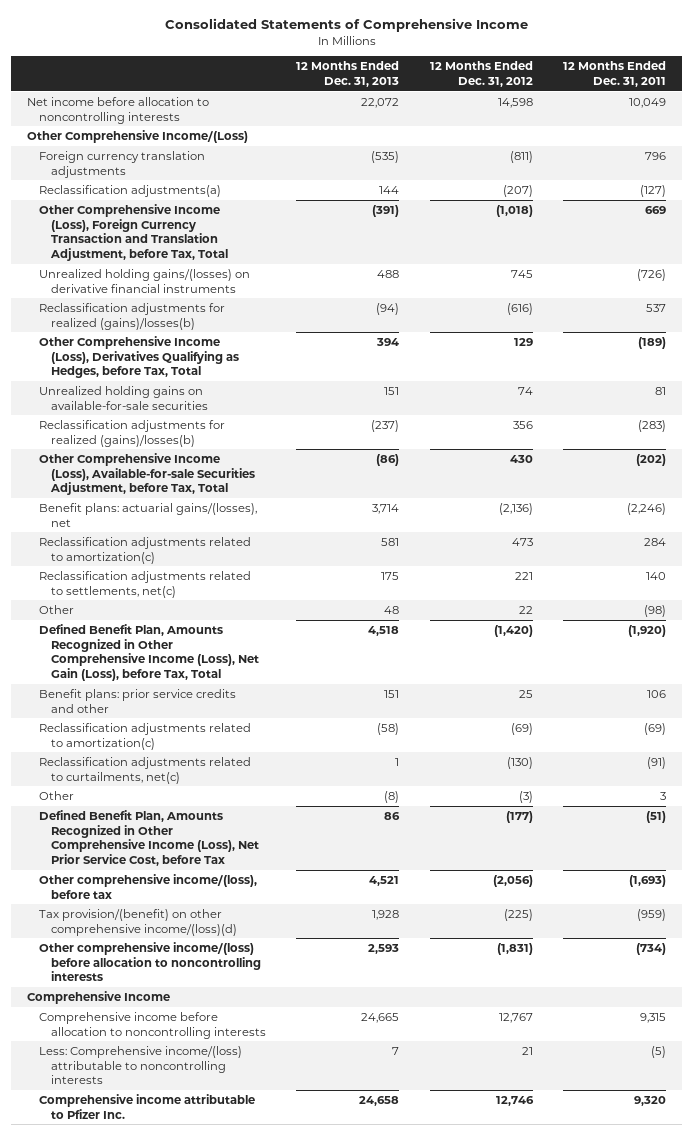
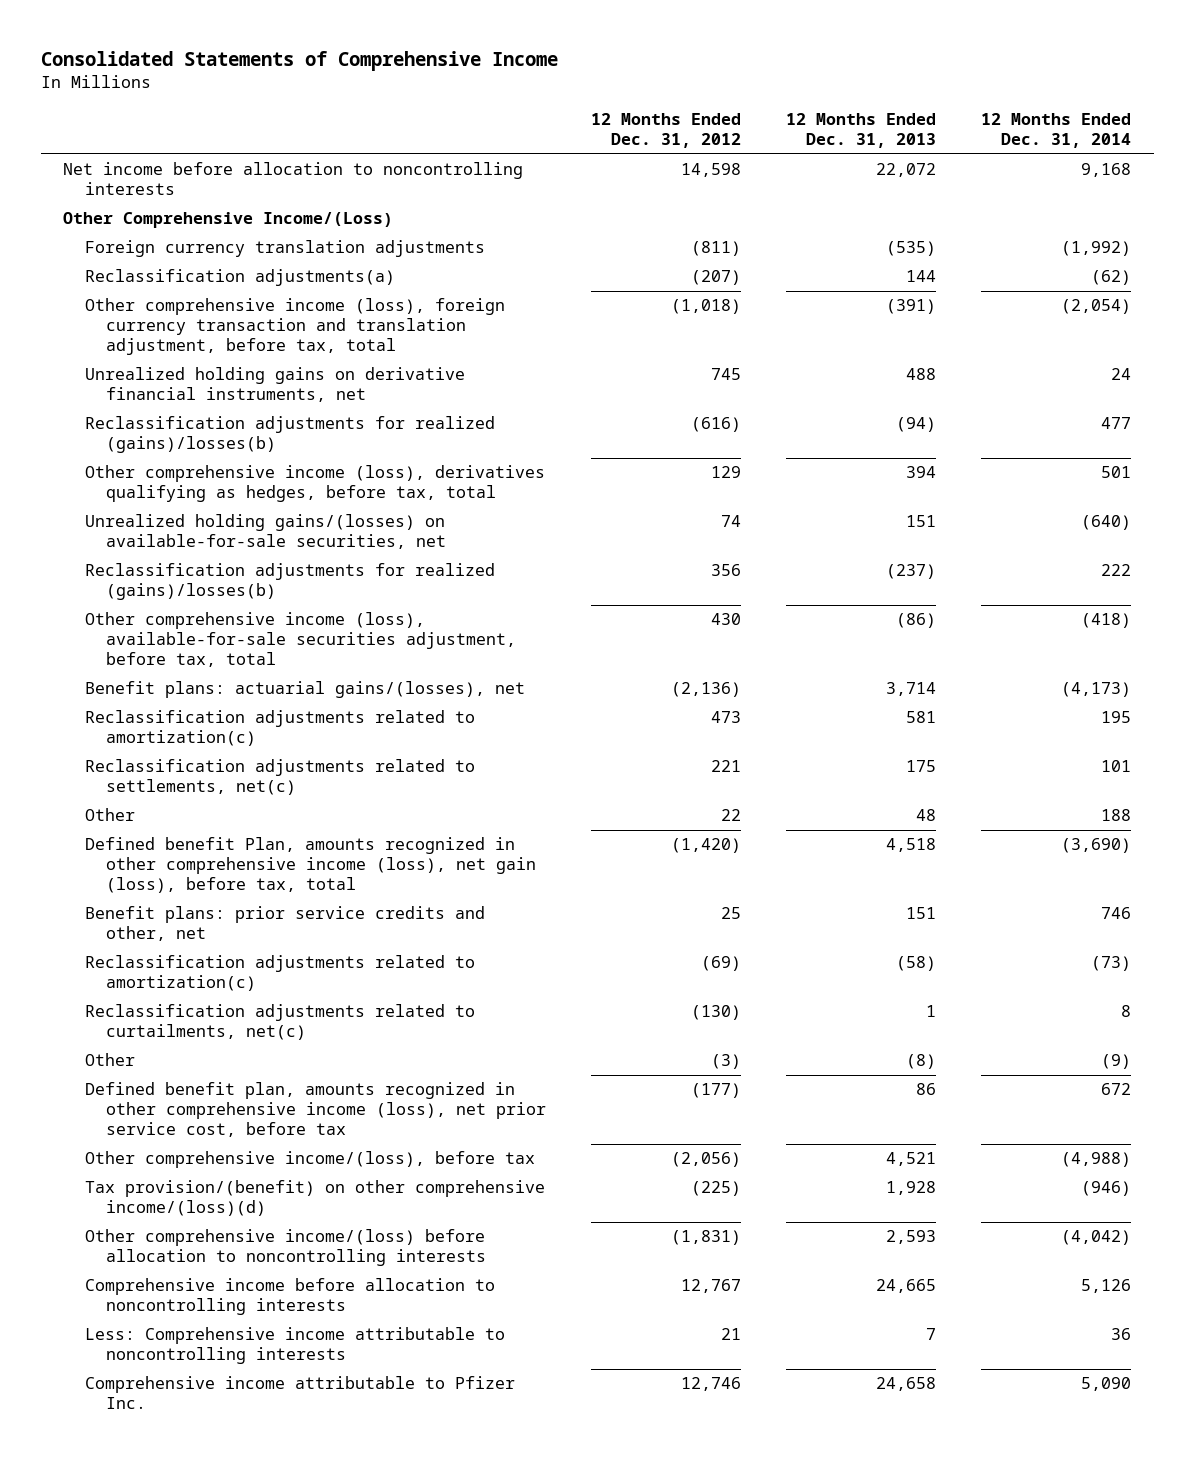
[563,61,667,87] 12 Months Ended Dec. 31, 2011 -> none
none -> [981,113,1132,149] 12 Months Ended Dec. 31, 2014
[38,203,229,262] Other Comprehensive Income (Loss), Foreign Currency Transaction and Translation Adjustment, before Tax, Total -> [84,298,505,356] Other comprehensive income (loss), foreign currency transaction and translation adjustment, before tax, total
[38,268,250,293] Unrealized holding gains/(losses) on derivative financial instruments -> [84,367,465,403] Unrealized holding gains on derivative financial instruments, net
[38,335,240,379] Other Comprehensive Income (Loss), Derivatives Qualifying as Hedges, before Tax, Total -> [84,465,545,503] Other comprehensive income (loss), derivatives qualifying as hedges, before tax, total
[38,385,209,410] Unrealized holding gains on available-for-sale securities -> [84,514,447,550] Unrealized holding gains/(losses) on available-for-sale securities, net
[38,452,256,496] Other Comprehensive Income (Loss), Available-for-sale Securities Adjustment, before Tax, Total -> [84,612,517,668] Other comprehensive income (loss), available-for-sale securities adjustment, before tax, total
[38,623,260,682] Defined Benefit Plan, Amounts Recognized in Other Comprehensive Income (Loss), Net Gain (Loss), before Tax, Total -> [84,837,537,894] Defined benefit Plan, amounts recognized in other comprehensive income (loss), net gain (loss), before tax, total
[38,688,236,713] Benefit plans: prior service credits and other -> [84,906,485,942] Benefit plans: prior service credits and other, net
[38,809,260,867] Defined Benefit Plan, Amounts Recognized in Other Comprehensive Income (Loss), Net Prior Service Cost, before Tax -> [84,1082,547,1138] Defined benefit plan, amounts recognized in other comprehensive income (loss), net prior service cost, before tax
[26,990,170,1004] Comprehensive Income -> none
[38,1045,242,1085] Less: Comprehensive income/(loss) attributable to noncontrolling interests -> [84,1327,505,1365] Less: Comprehensive income attributable to noncontrolling interests

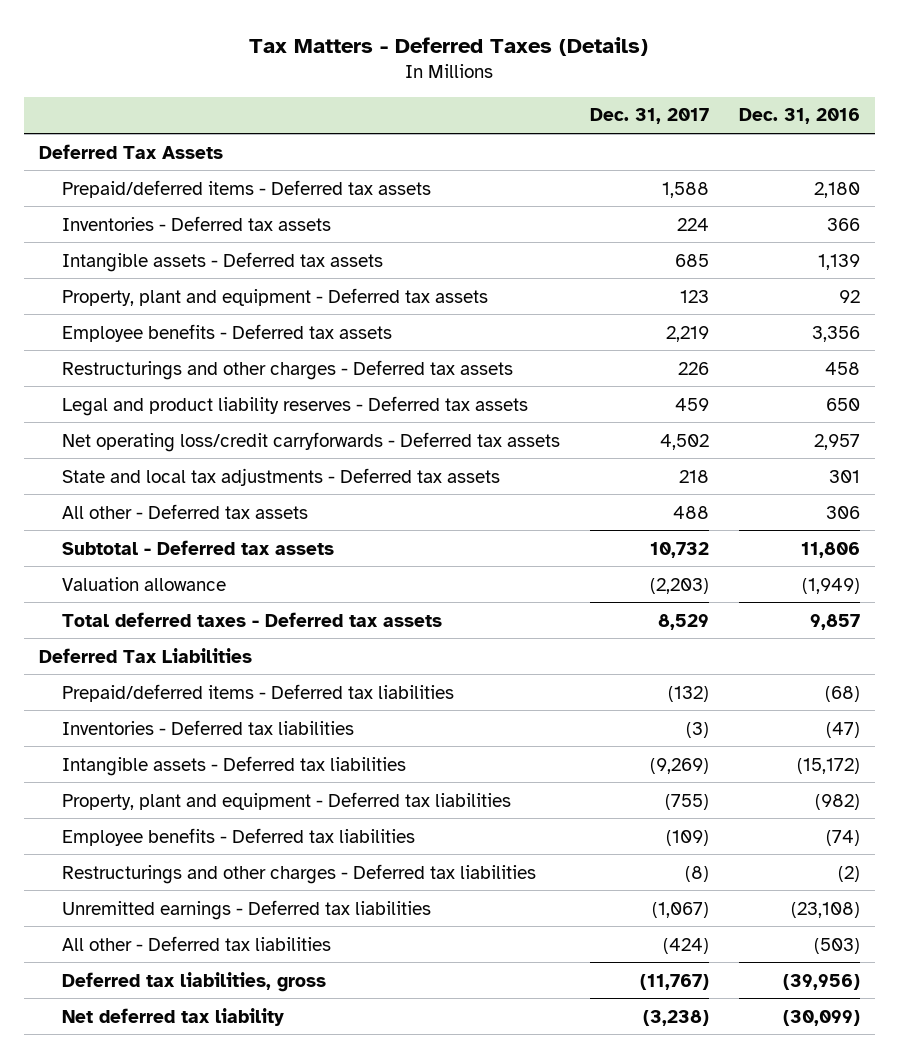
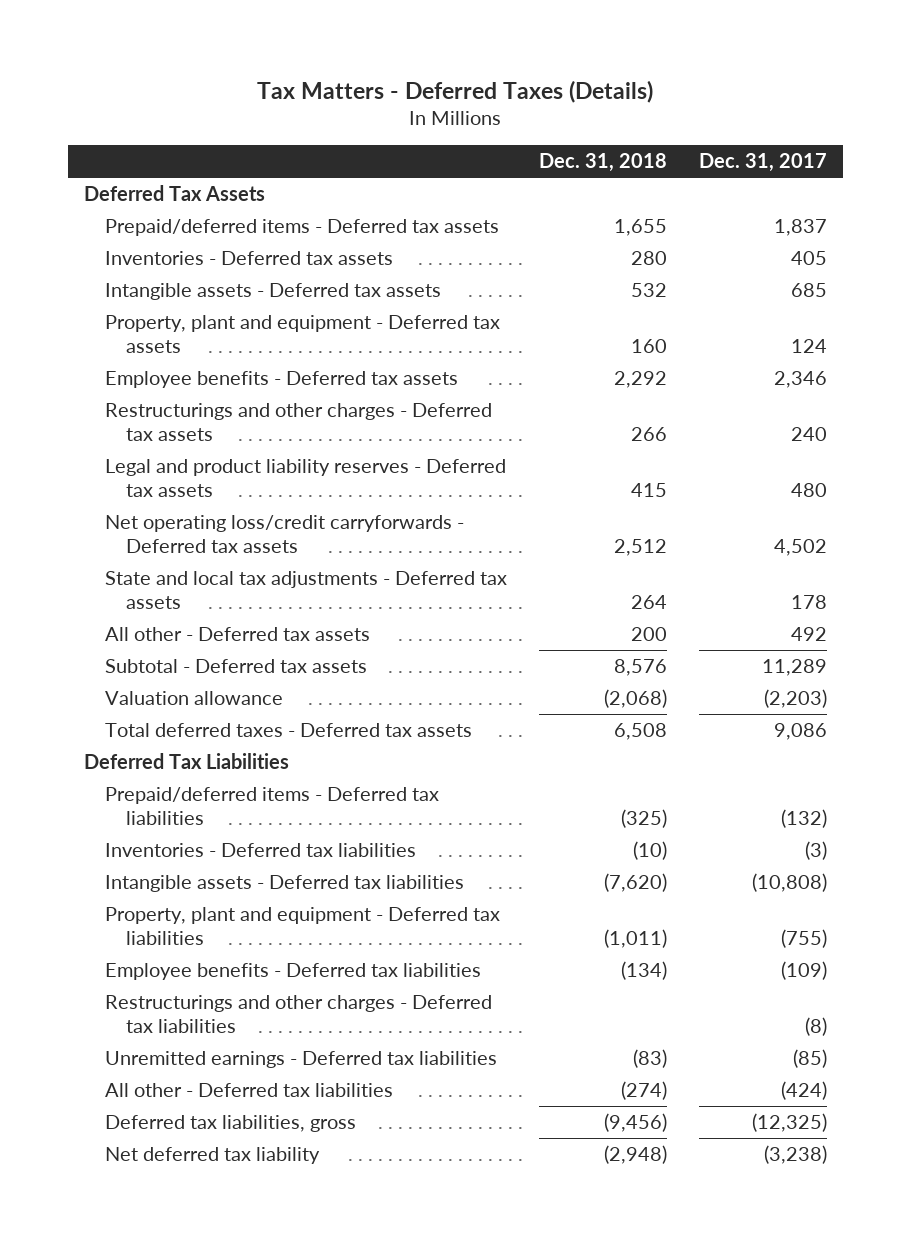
[739,108,861,125] Dec. 31, 2016 -> none
none -> [538,153,667,173] Dec. 31, 2018
[661,181,709,198] 1,588 -> [773,219,827,237] 1,837
[676,217,709,231] 224 -> [790,251,827,266] 405
[679,289,709,303] 123 -> [790,339,827,354] 124
[665,325,709,342] 2,219 -> [773,371,827,389] 2,346
[677,361,709,375] 226 -> [790,427,827,442] 240
[674,397,709,411] 459 -> [790,483,827,498] 480
[678,469,709,483] 218 -> [790,595,827,610] 178
[672,505,709,519] 488 -> [790,627,827,642] 492
[649,541,709,558] 10,732 -> [761,659,827,677] 11,289
[657,613,709,630] 8,529 -> [773,723,827,741] 9,086
[649,757,709,774] (9,269) -> [751,873,827,893] (10,808)
[651,901,709,918] (1,067) -> [792,1049,827,1069] (85)
[639,973,709,990] (11,767) -> [751,1113,827,1133] (12,325)

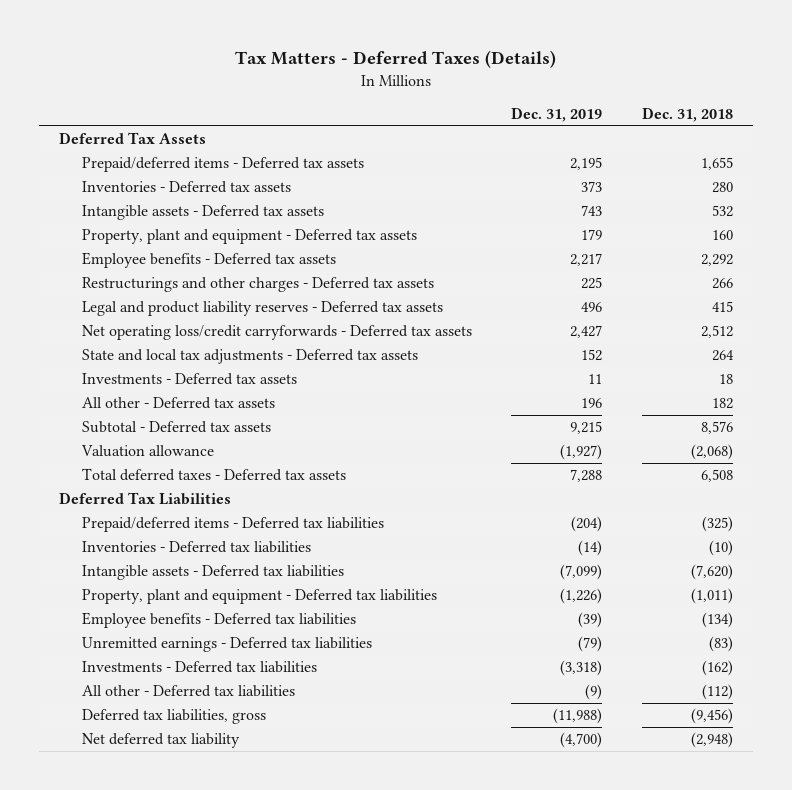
[698,153,827,173] Dec. 31, 2017 -> none
none -> [511,106,603,122] Dec. 31, 2019
none -> [81,373,297,386] Investments - Deferred tax assets
[630,627,667,642] 200 -> [711,398,733,410] 182
[105,995,493,1034] Restructurings and other charges - Deferred tax liabilities -> none
none -> [81,661,317,674] Investments - Deferred tax liabilities
[620,1081,667,1101] (274) -> [701,684,733,701] (112)

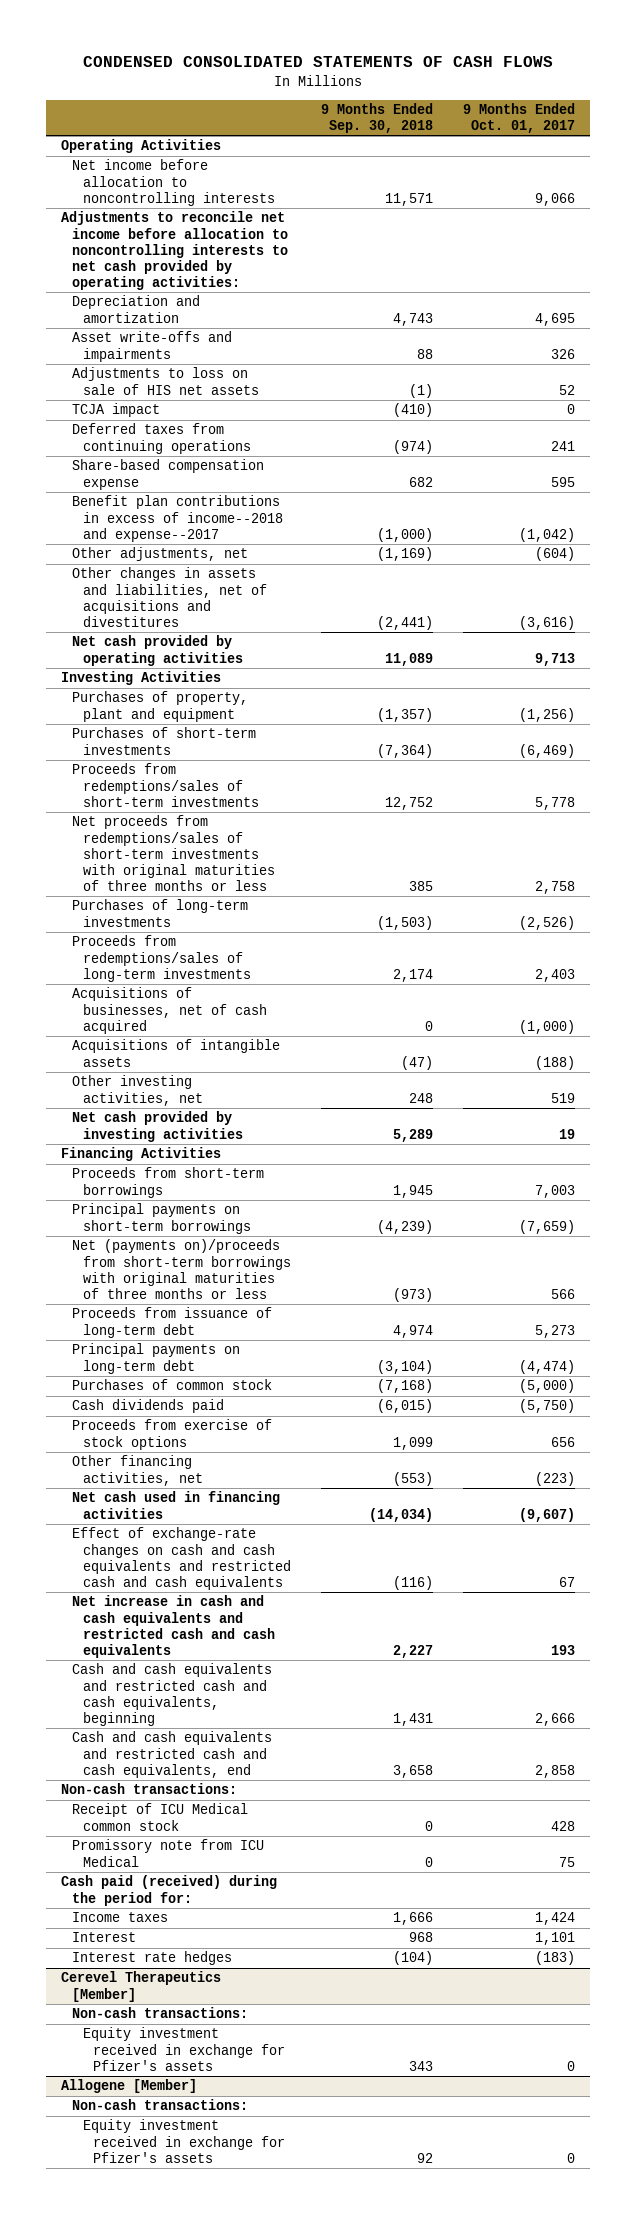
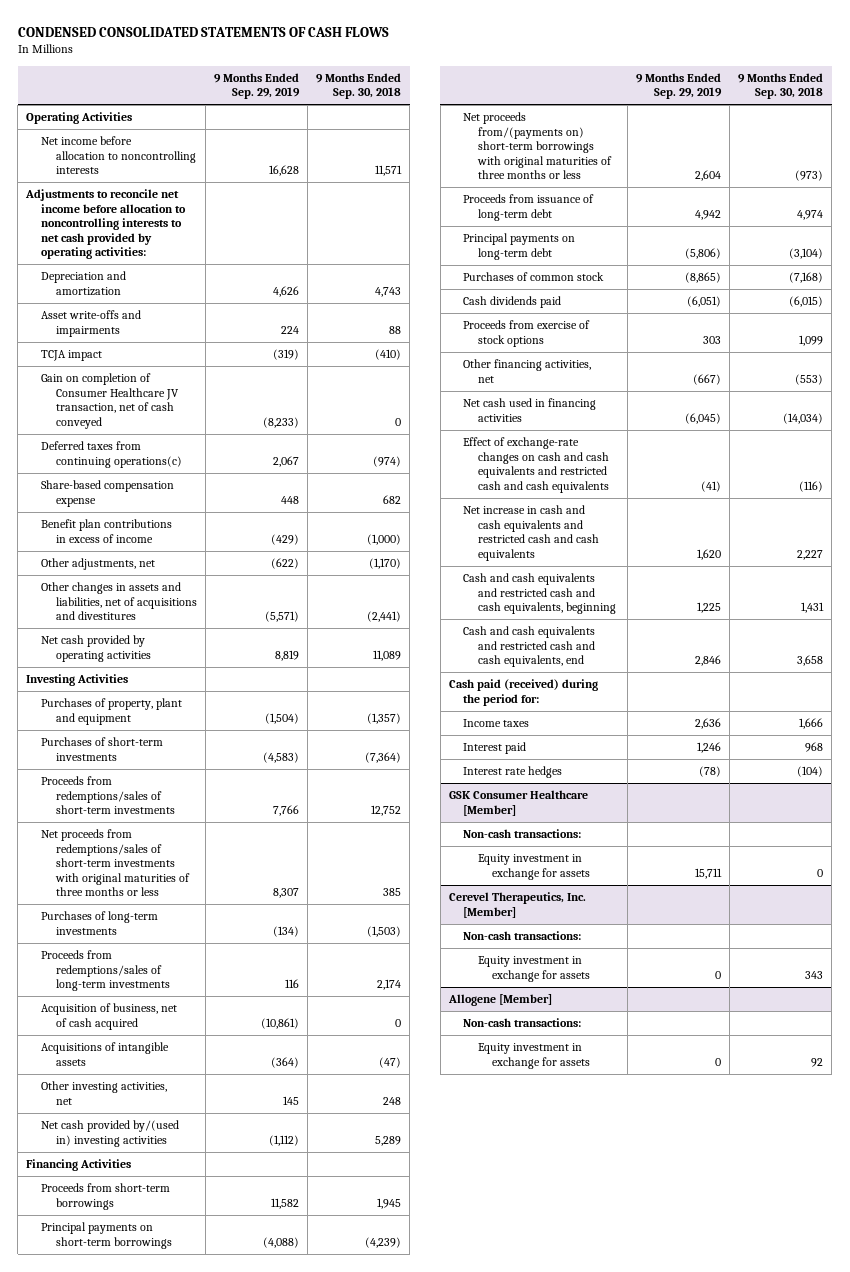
[462,102,575,134] 9 Months Ended Oct. 01, 2017 -> none
none -> [213,72,300,100] 9 Months Ended Sep. 29, 2019
[71,367,259,395] Adjustments to loss on sale of HIS net assets -> none
none -> [40,373,179,429] Gain on completion of Consumer Healthcare JV transaction, net of cash conveyed
[71,423,251,454] Deferred taxes from continuing operations -> [40,441,182,468] Deferred taxes from continuing operations(c)
[71,495,283,542] Benefit plan contributions in excess of income--2018 and expense--2017 -> [40,519,172,543] Benefit plan contributions in excess of income
[376,547,433,562] (1,169) -> [368,558,401,570] (1,170)
[71,987,267,1034] Acquisitions of businesses, net of cash acquired -> [40,1003,177,1030] Acquisition of business, net of cash acquired
[71,1111,243,1142] Net cash provided by investing activities -> [40,1120,179,1147] Net cash provided by/(used in) investing activities
[71,1239,291,1299] Net (payments on)/proceeds from short-term borrowings with original maturities of three months or less -> [463,112,612,180] Net proceeds from/(payments on) short-term borrowings with original maturities of three months or less
[61,1783,238,1795] Non-cash transactions: -> none
[71,1803,248,1831] Receipt of ICU Medical common stock -> none
[71,1839,264,1867] Promissory note from ICU Medical -> none
[71,1932,136,1943] Interest -> [463,742,527,755] Interest paid
[61,1971,222,2002] Cerevel Therapeutics [Member] -> none
none -> [448,790,588,816] GSK Consumer Healthcare [Member]
[82,2027,286,2071] Equity investment received in exchange for Pfizer's assets -> [477,854,591,880] Equity investment in exchange for assets
[408,2060,433,2071] 343 -> [817,868,824,877] 0
none -> [448,892,586,918] Cerevel Therapeutics, Inc. [Member]
none -> [463,931,582,941] Non-cash transactions:
none -> [477,956,591,982] Equity investment in exchange for assets
[82,2119,286,2163] Equity investment received in exchange for Pfizer's assets -> [477,1043,591,1069] Equity investment in exchange for assets

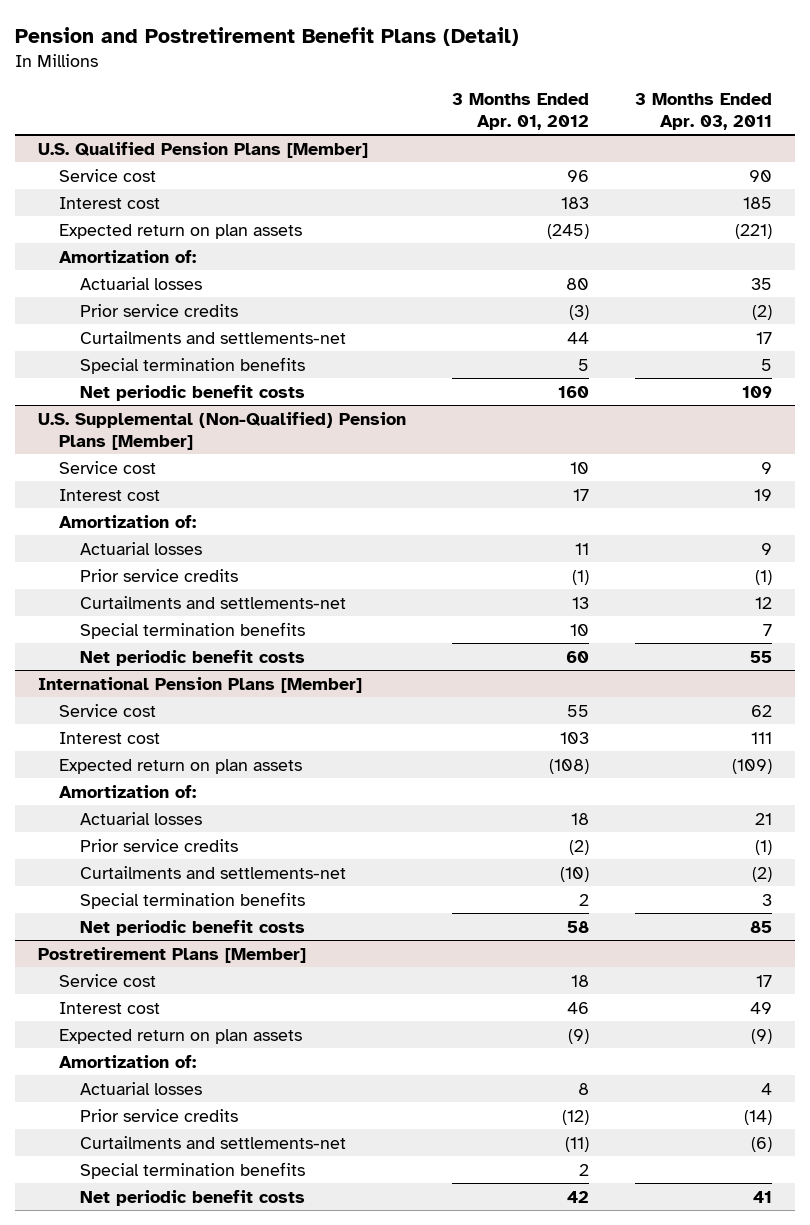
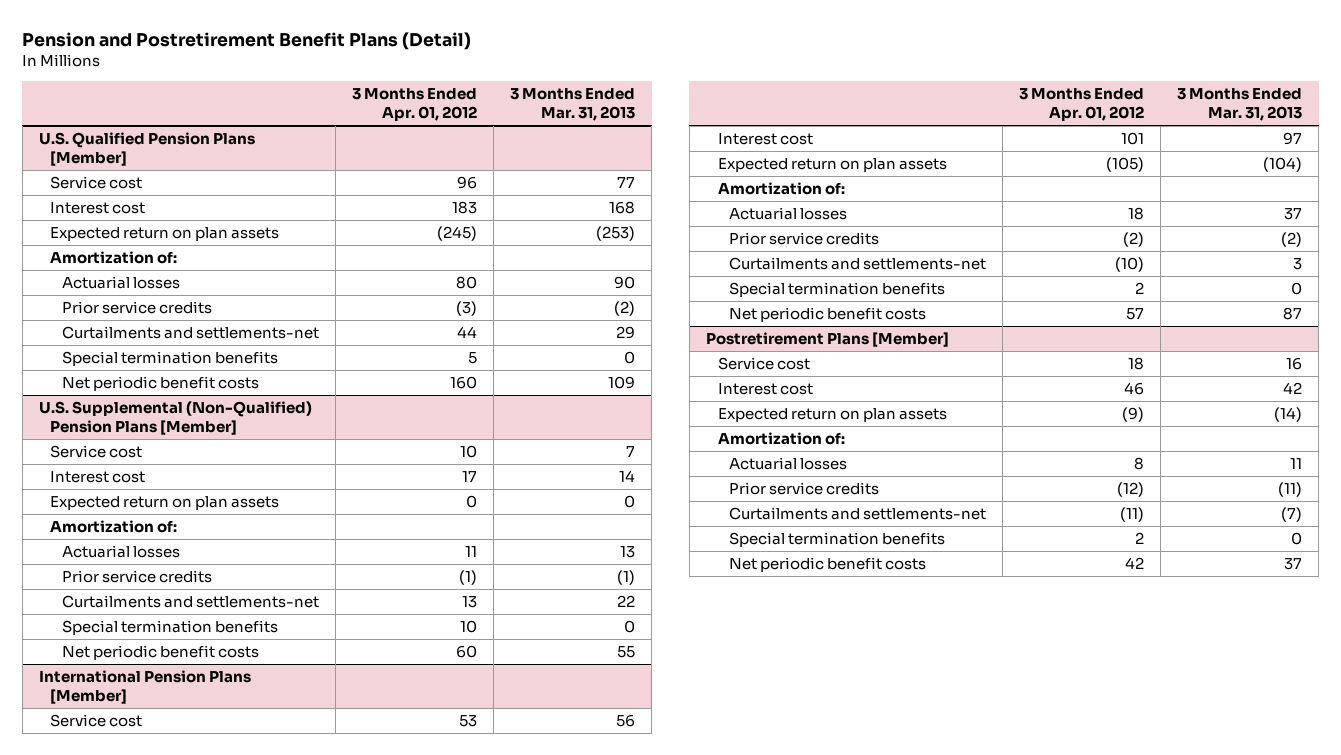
[634,92,772,130] 3 Months Ended Apr. 03, 2011 -> none
none -> [510,88,636,122] 3 Months Ended Mar. 31, 2013
none -> [50,496,280,511] Expected return on plan assets
[566,704,589,717] 55 -> [459,715,478,728] 53
[559,731,589,744] 103 -> [1121,132,1145,146] 101
[548,758,589,774] (108) -> [1106,157,1145,173] (105)
[566,920,589,933] 58 -> [1126,308,1145,321] 57

